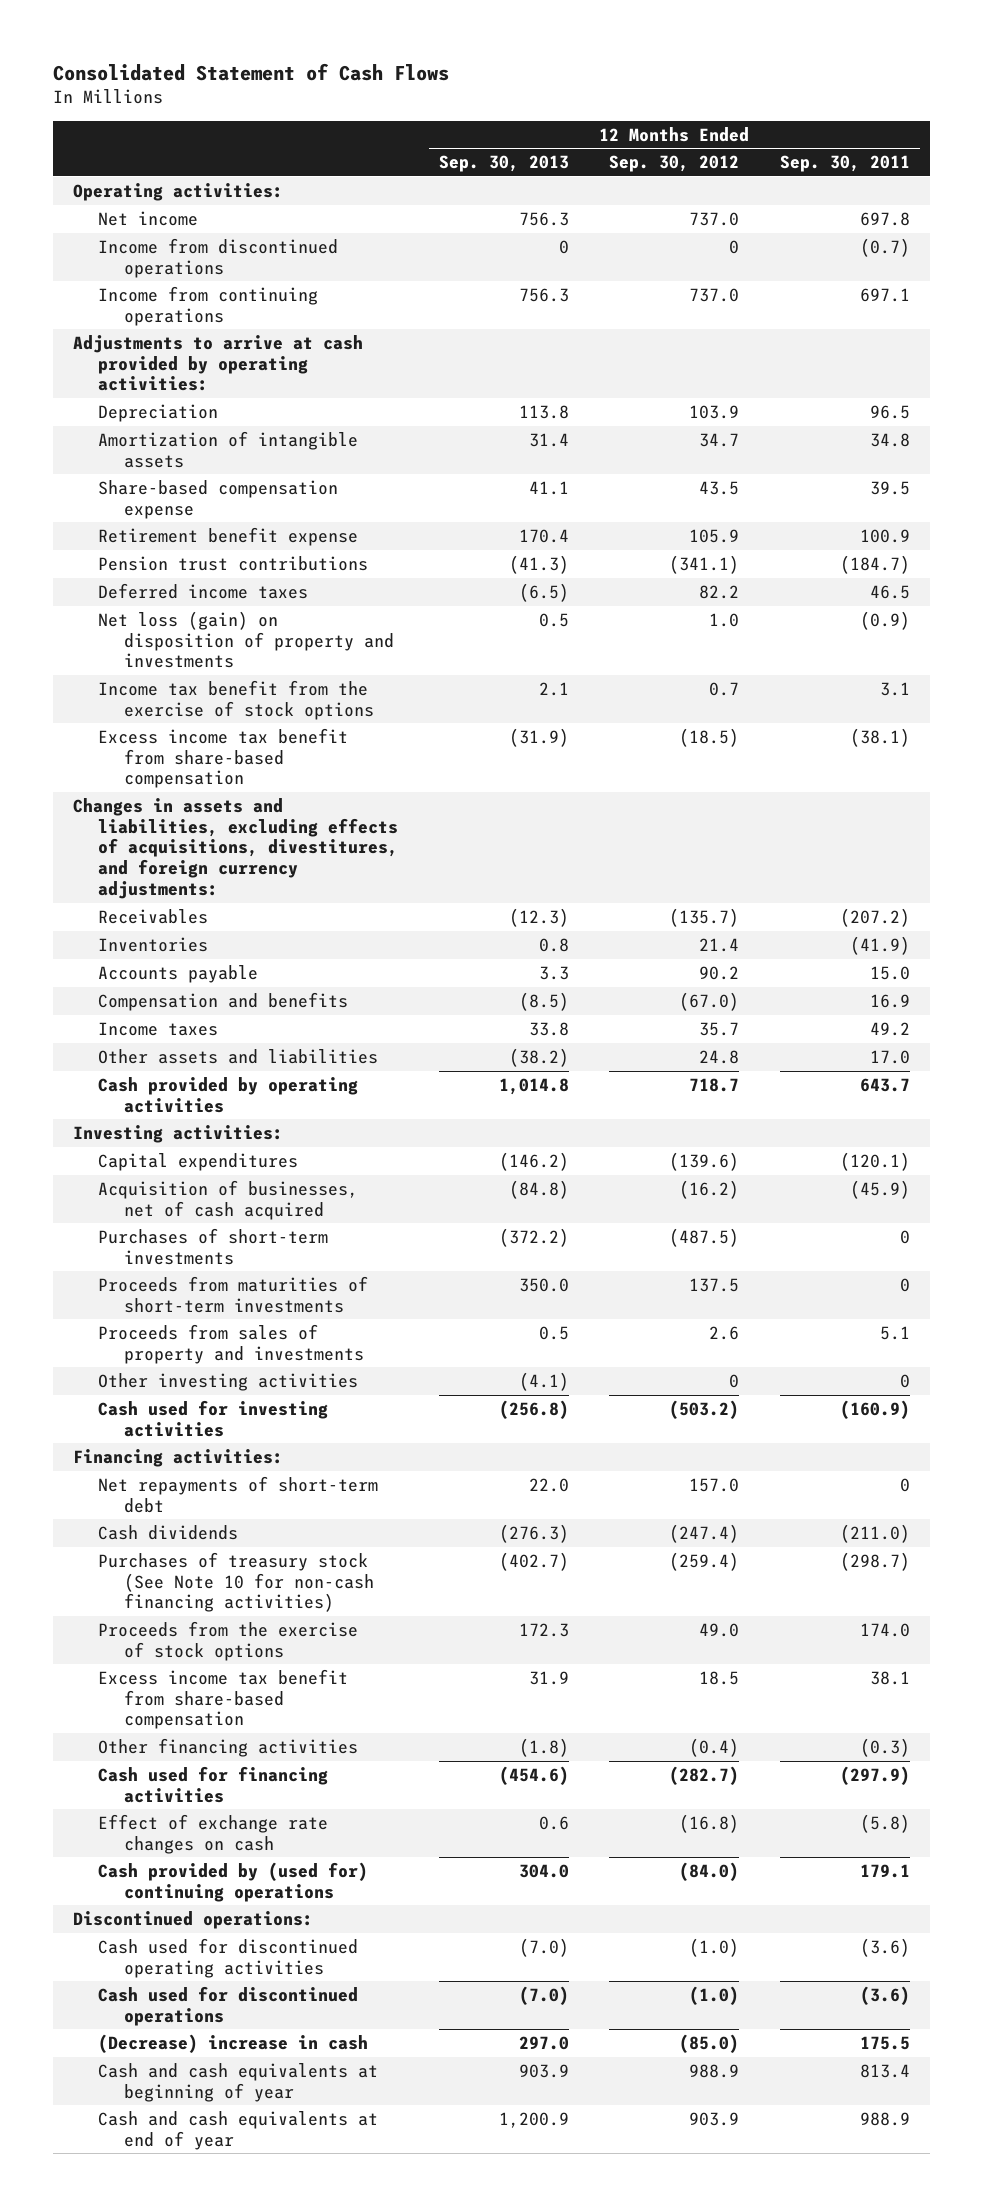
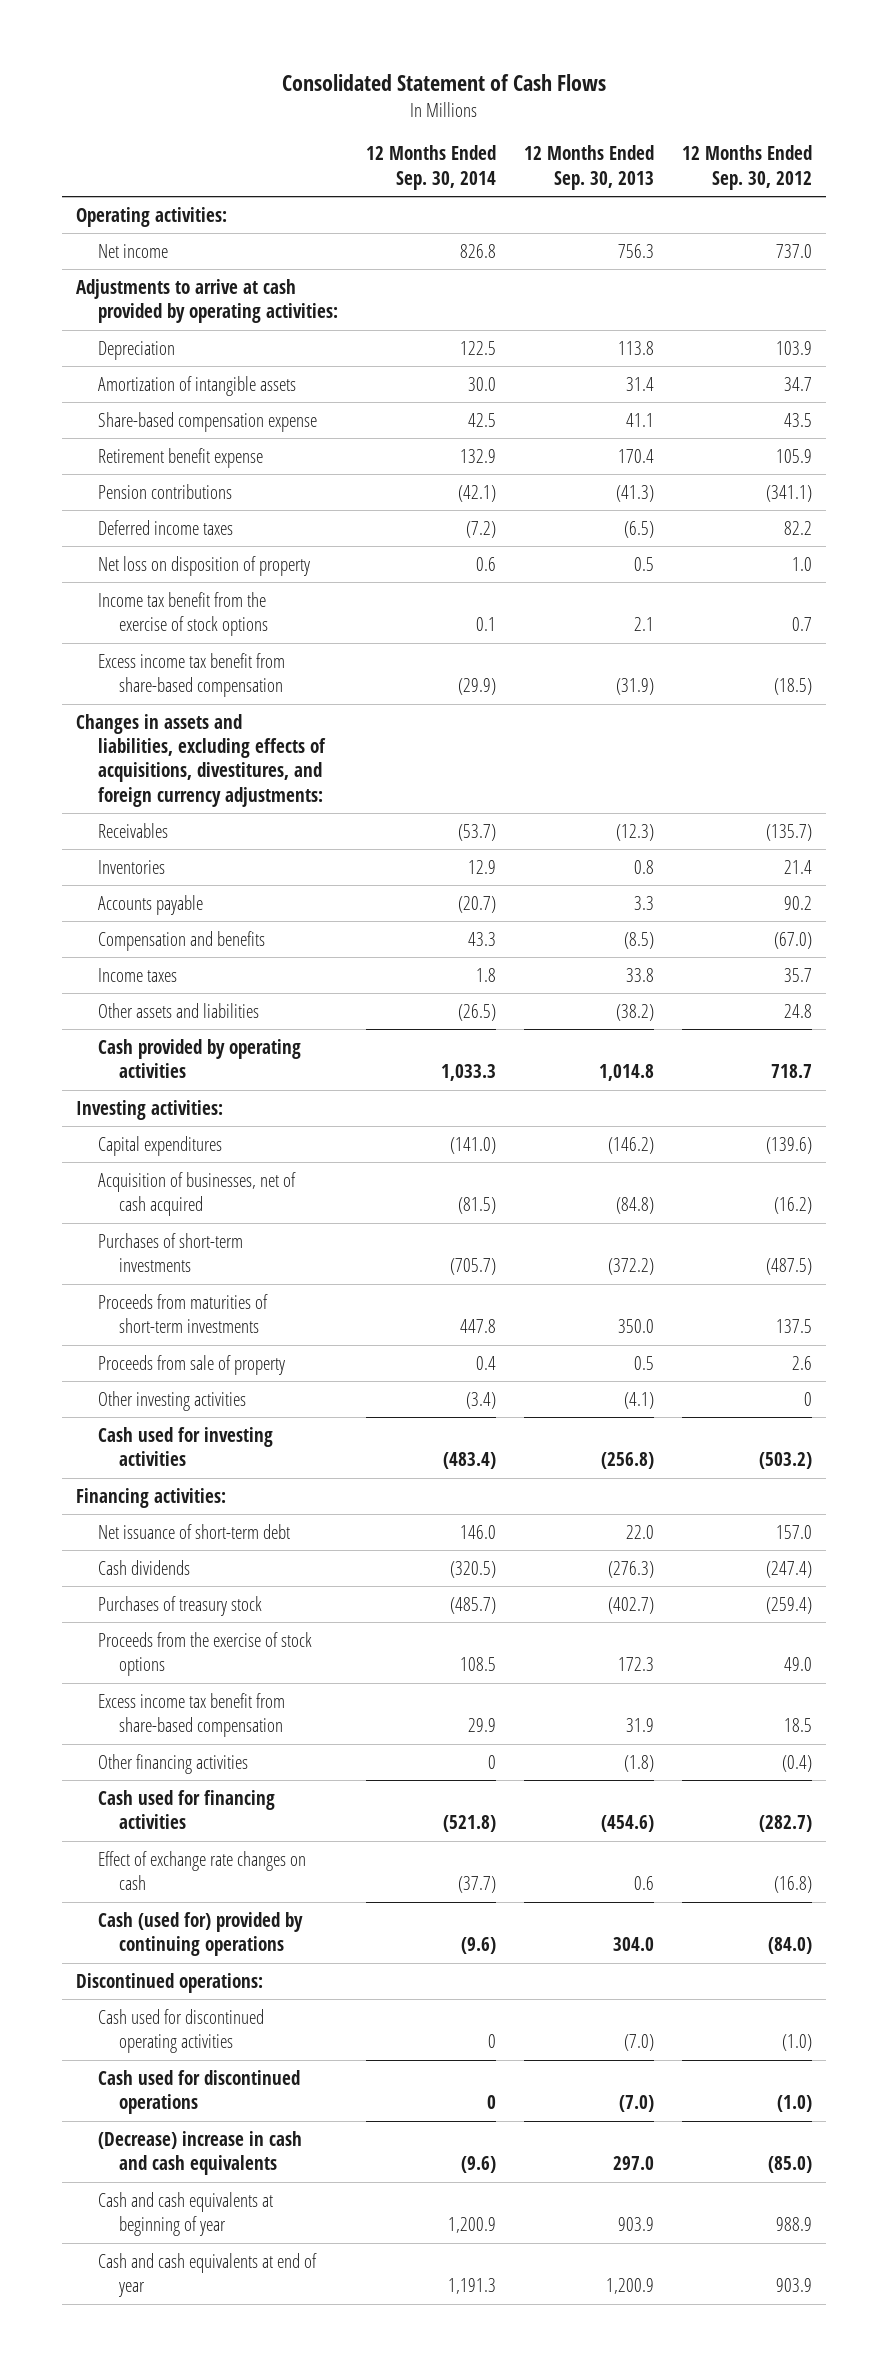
[779,155,910,173] Sep. 30, 2011 -> none
none -> [365,145,496,190] 12 Months Ended Sep. 30, 2014
[98,237,339,278] Income from discontinued operations -> none
[98,285,319,326] Income from continuing operations -> none
[98,555,369,571] Pension trust contributions -> [97,483,232,499] Pension contributions
[98,610,394,669] Net loss (gain) on disposition of property and investments -> [97,555,310,576] Net loss on disposition of property
[98,1323,364,1364] Proceeds from sales of property and investments -> [97,1354,285,1375] Proceeds from sale of property
[98,1475,379,1513] Net repayments of short-term debt -> [97,1523,290,1539] Net issuance of short-term debt
[98,1551,374,1613] Purchases of treasury stock (See Note 10 for non-cash financing activities) -> [97,1595,262,1616] Purchases of treasury stock
[98,1861,369,1902] Cash provided by (used for) continuing operations -> [97,1911,303,1957] Cash (used for) provided by continuing operations
[98,2033,369,2053] (Decrease) increase in cash -> [97,2130,302,2176] (Decrease) increase in cash and cash equivalents

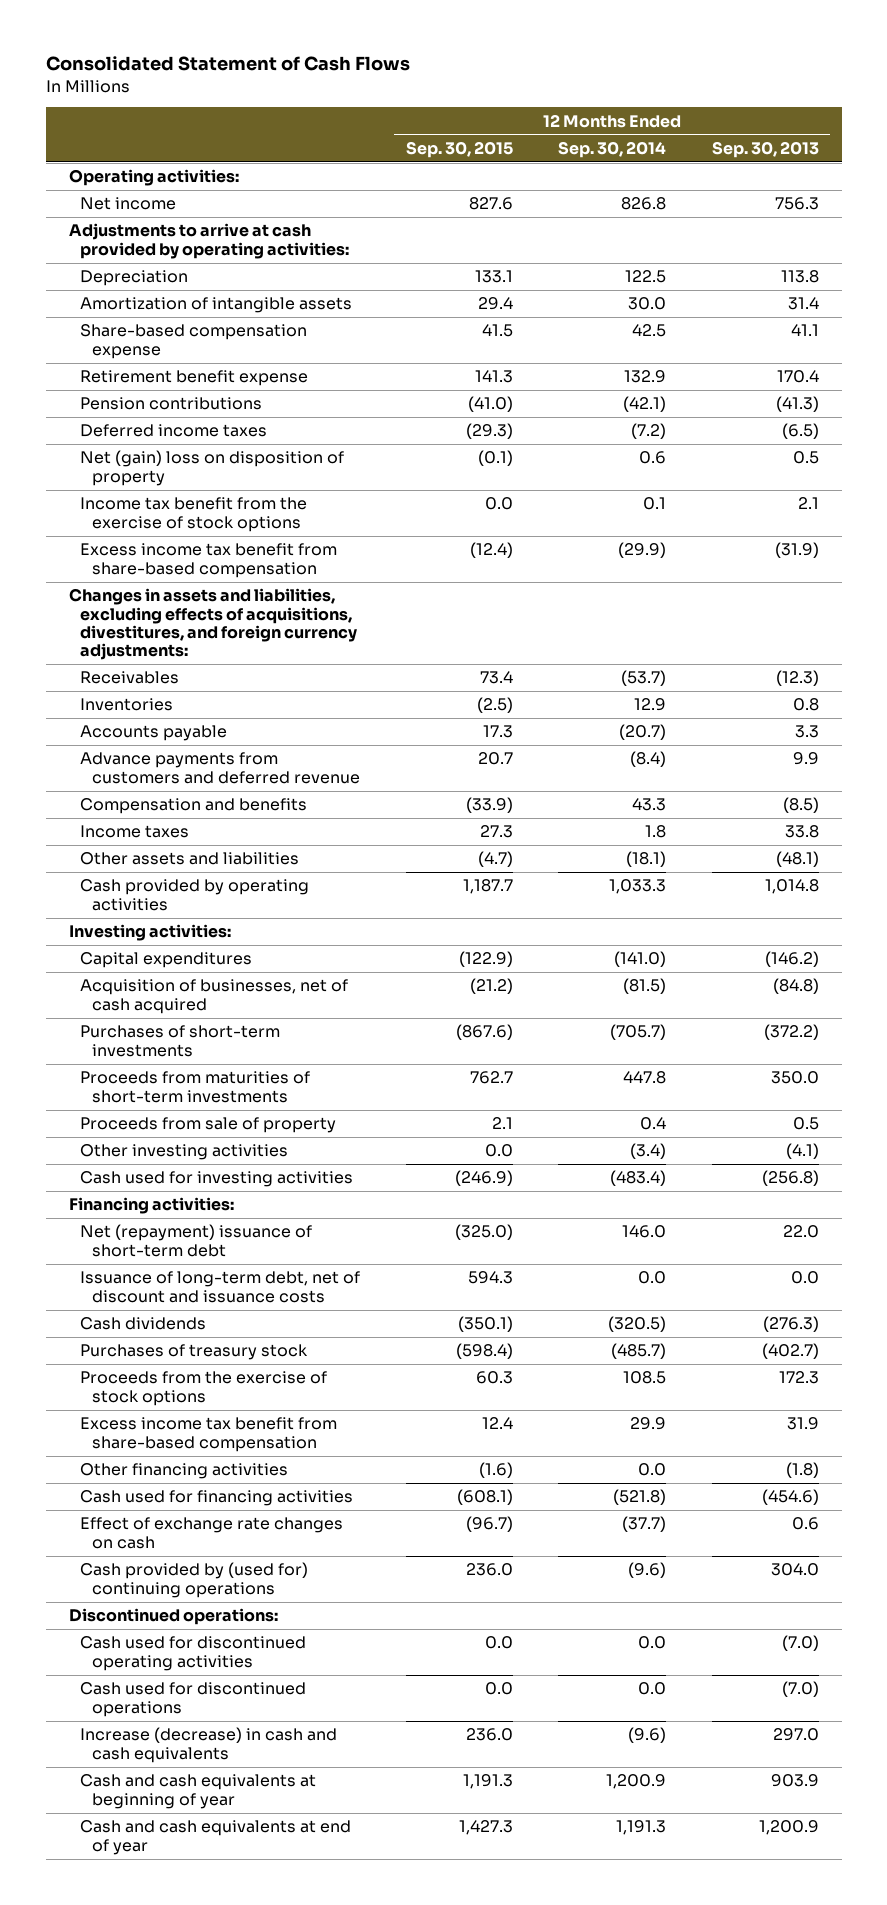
[681,145,812,190] 12 Months Ended Sep. 30, 2012 -> none
none -> [405,141,513,159] Sep. 30, 2015
[97,555,310,576] Net loss on disposition of property -> [80,450,345,486] Net (gain) loss on disposition of property
none -> [80,752,360,784] Advance payments from customers and deferred revenue
[457,1003,496,1021] (26.5) -> [626,851,667,868] (18.1)
[615,1003,654,1021] (38.2) -> [775,851,819,868] (48.1)
[97,1523,290,1539] Net issuance of short-term debt -> [80,1224,313,1257] Net (repayment) issuance of short-term debt
none -> [80,1271,361,1303] Issuance of long-term debt, net of discount and issuance costs
[487,1754,496,1769] 0 -> [638,1463,667,1477] 0.0
[97,1911,303,1957] Cash (used for) provided by continuing operations -> [80,1562,309,1598] Cash provided by (used for) continuing operations
[487,2034,496,2049] 0 -> [638,1636,667,1650] 0.0
[486,2095,496,2110] 0 -> [638,1682,667,1696] 0.0
[97,2130,302,2176] (Decrease) increase in cash and cash equivalents -> [80,1727,338,1763] Increase (decrease) in cash and cash equivalents

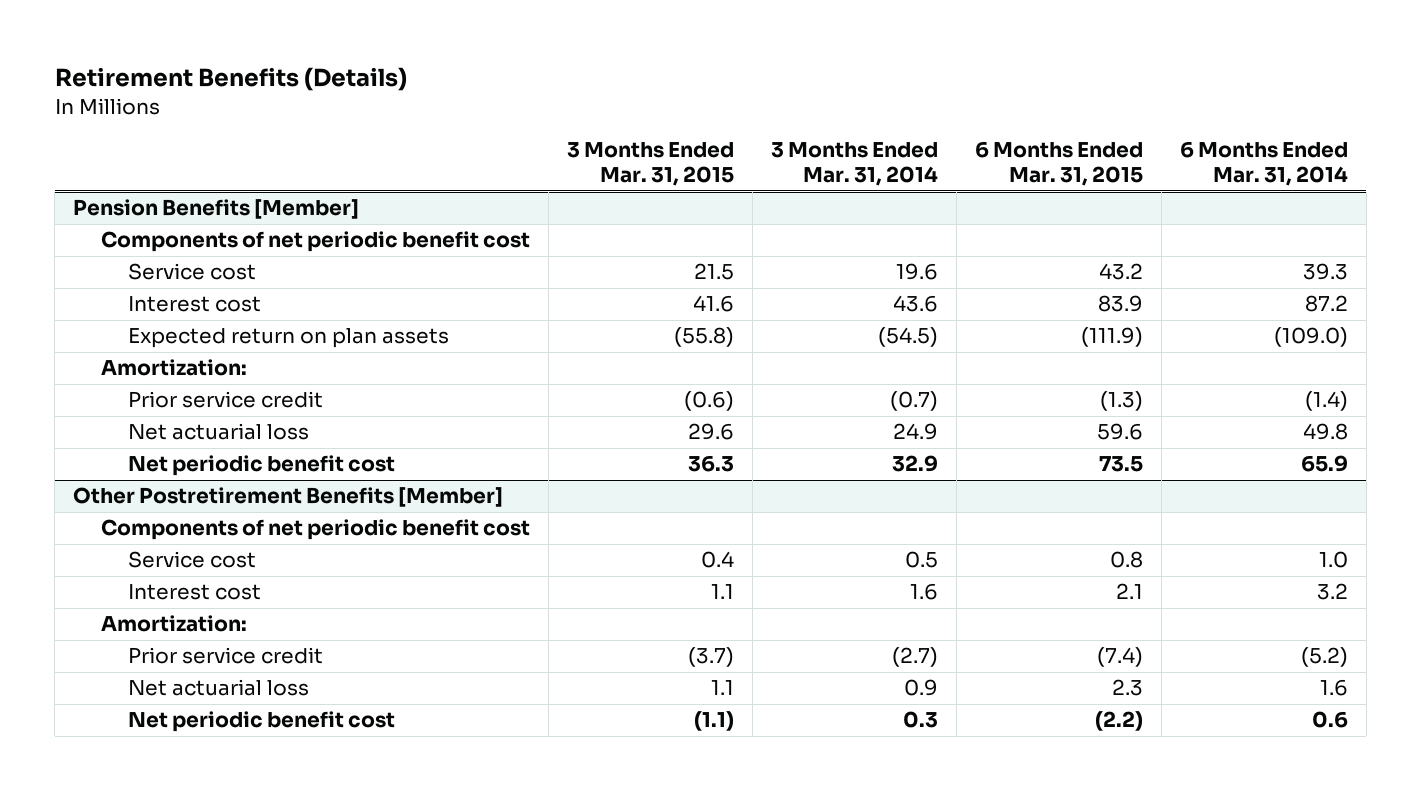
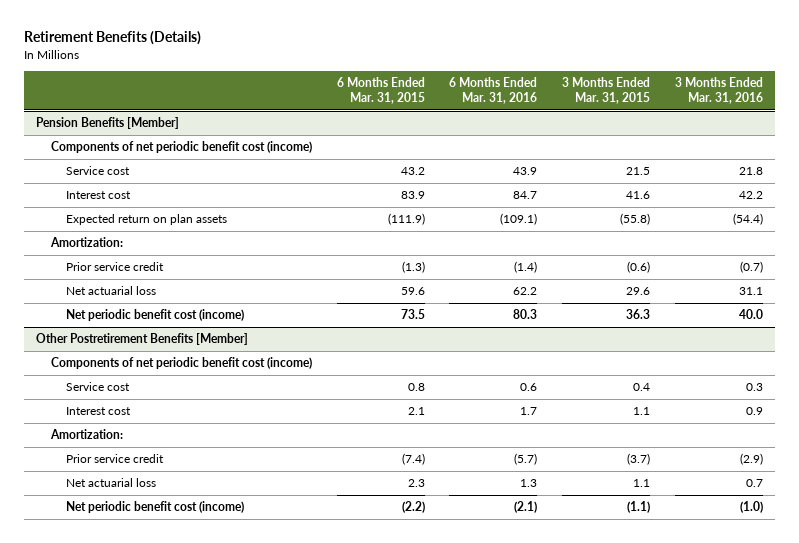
[770,142,938,187] 3 Months Ended Mar. 31, 2014 -> none
[1179,141,1348,187] 6 Months Ended Mar. 31, 2014 -> none
none -> [449,76,538,105] 6 Months Ended Mar. 31, 2016
none -> [674,76,763,105] 3 Months Ended Mar. 31, 2016
[100,231,530,253] Components of net periodic benefit cost -> [50,141,312,154] Components of net periodic benefit cost (income)
[128,455,396,477] Net periodic benefit cost -> [65,309,244,322] Net periodic benefit cost (income)
[100,519,530,541] Components of net periodic benefit cost -> [50,357,312,370] Components of net periodic benefit cost (income)
[128,711,396,733] Net periodic benefit cost -> [65,501,244,514] Net periodic benefit cost (income)

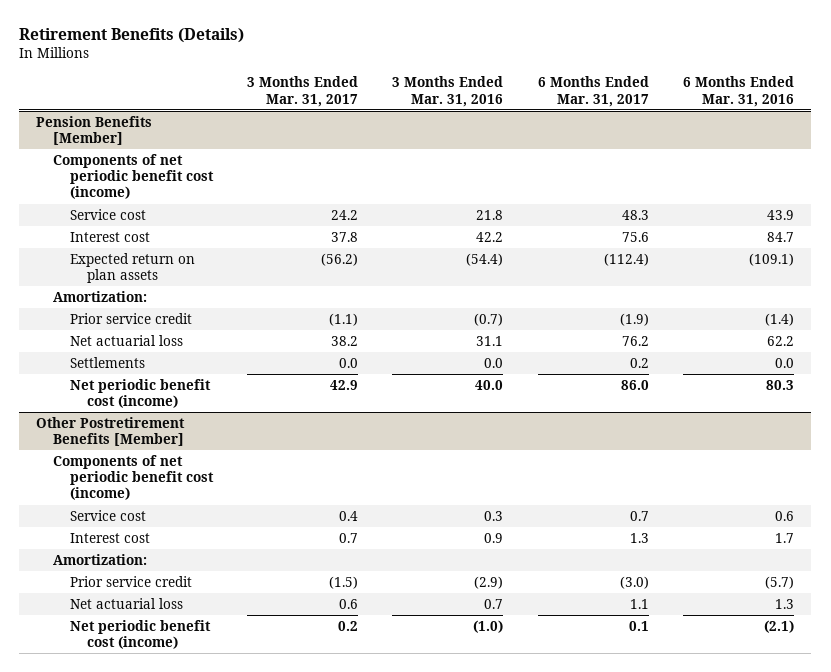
[336,76,425,105] 6 Months Ended Mar. 31, 2015 -> none
[561,76,650,105] 3 Months Ended Mar. 31, 2015 -> none
none -> [247,76,359,107] 3 Months Ended Mar. 31, 2017
none -> [537,76,649,107] 6 Months Ended Mar. 31, 2017
none -> [69,356,145,368] Settlements

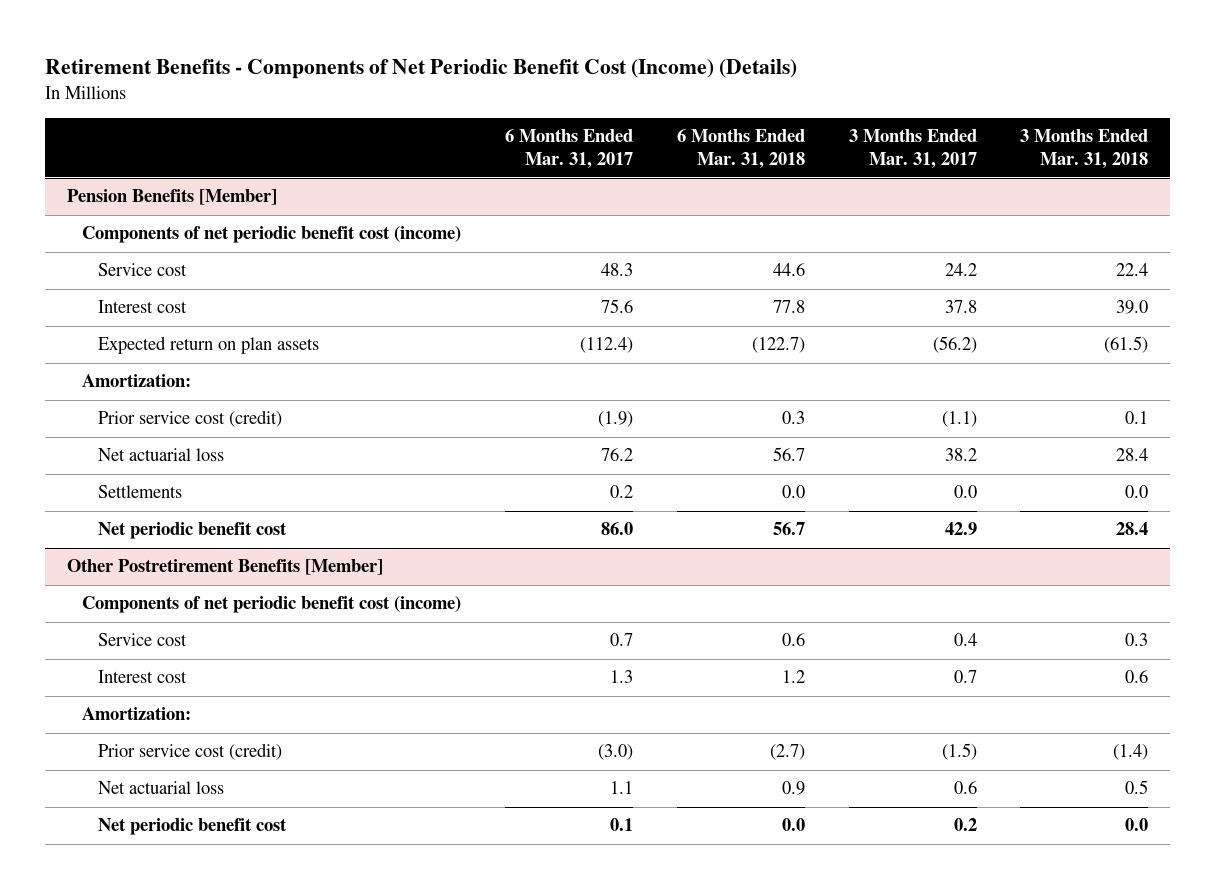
[19,28,245,44] Retirement Benefits (Details) -> [45,59,798,80] Retirement Benefits - Components of Net Periodic Benefit Cost (Income) (Details)
[392,76,504,107] 3 Months Ended Mar. 31, 2016 -> none
[683,76,795,107] 6 Months Ended Mar. 31, 2016 -> none
none -> [676,129,805,169] 6 Months Ended Mar. 31, 2018
none -> [1020,129,1149,169] 3 Months Ended Mar. 31, 2018
[69,312,192,324] Prior service credit -> [97,410,282,428] Prior service cost (credit)
[69,378,211,409] Net periodic benefit cost (income) -> [97,522,287,540] Net periodic benefit cost
[69,575,192,587] Prior service credit -> [97,743,282,761] Prior service cost (credit)
[69,619,211,650] Net periodic benefit cost (income) -> [97,818,287,836] Net periodic benefit cost

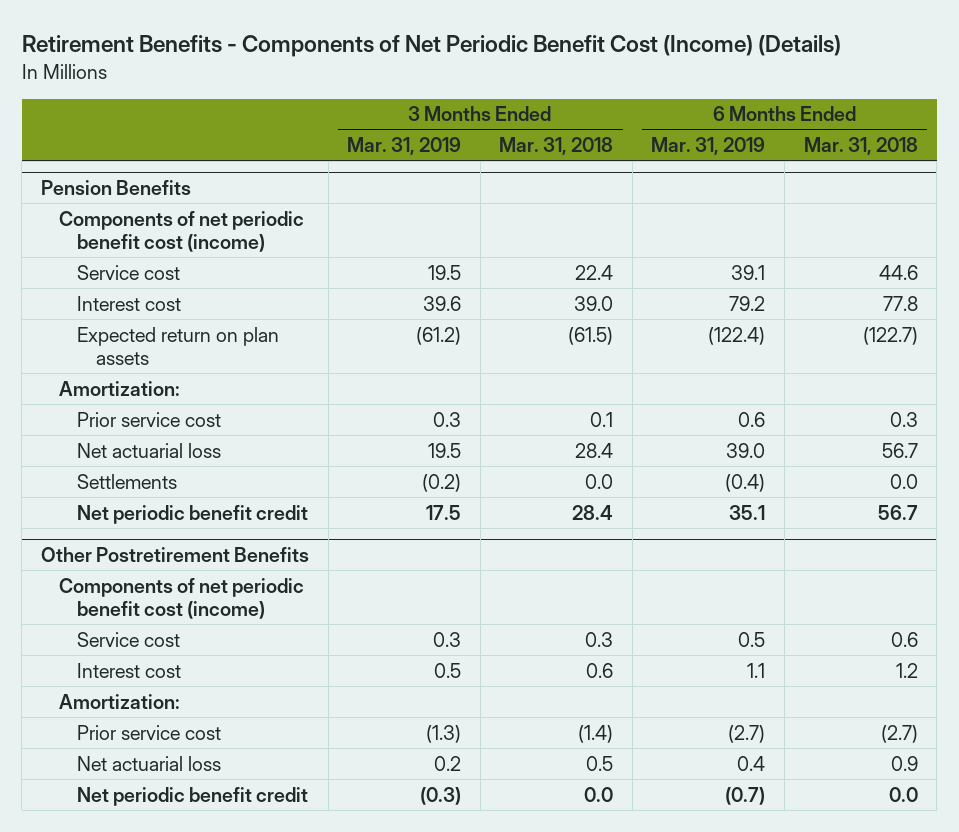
[505,129,634,169] 6 Months Ended Mar. 31, 2017 -> none
[848,129,977,169] 3 Months Ended Mar. 31, 2017 -> none
none -> [347,136,462,155] Mar. 31, 2019
none -> [651,136,766,155] Mar. 31, 2019
[66,189,277,206] Pension Benefits [Member] -> [40,180,191,196] Pension Benefits
[97,410,282,428] Prior service cost (credit) -> [77,411,222,427] Prior service cost
[97,522,287,540] Net periodic benefit cost -> [77,504,309,524] Net periodic benefit credit
[66,559,383,576] Other Postretirement Benefits [Member] -> [40,547,309,563] Other Postretirement Benefits
[97,743,282,761] Prior service cost (credit) -> [77,724,222,740] Prior service cost
[97,818,287,836] Net periodic benefit cost -> [77,786,309,806] Net periodic benefit credit

